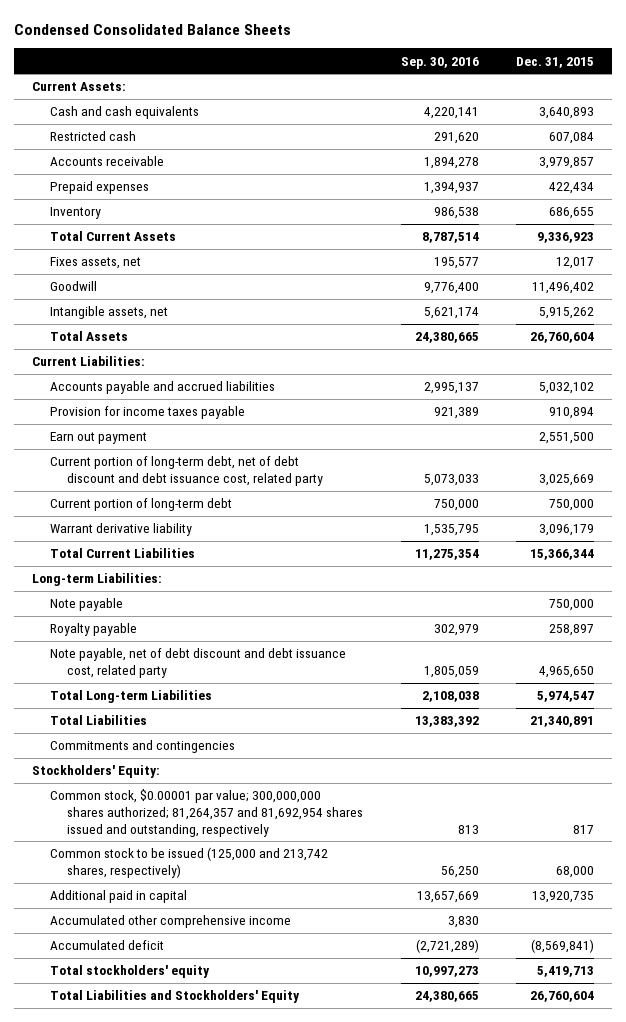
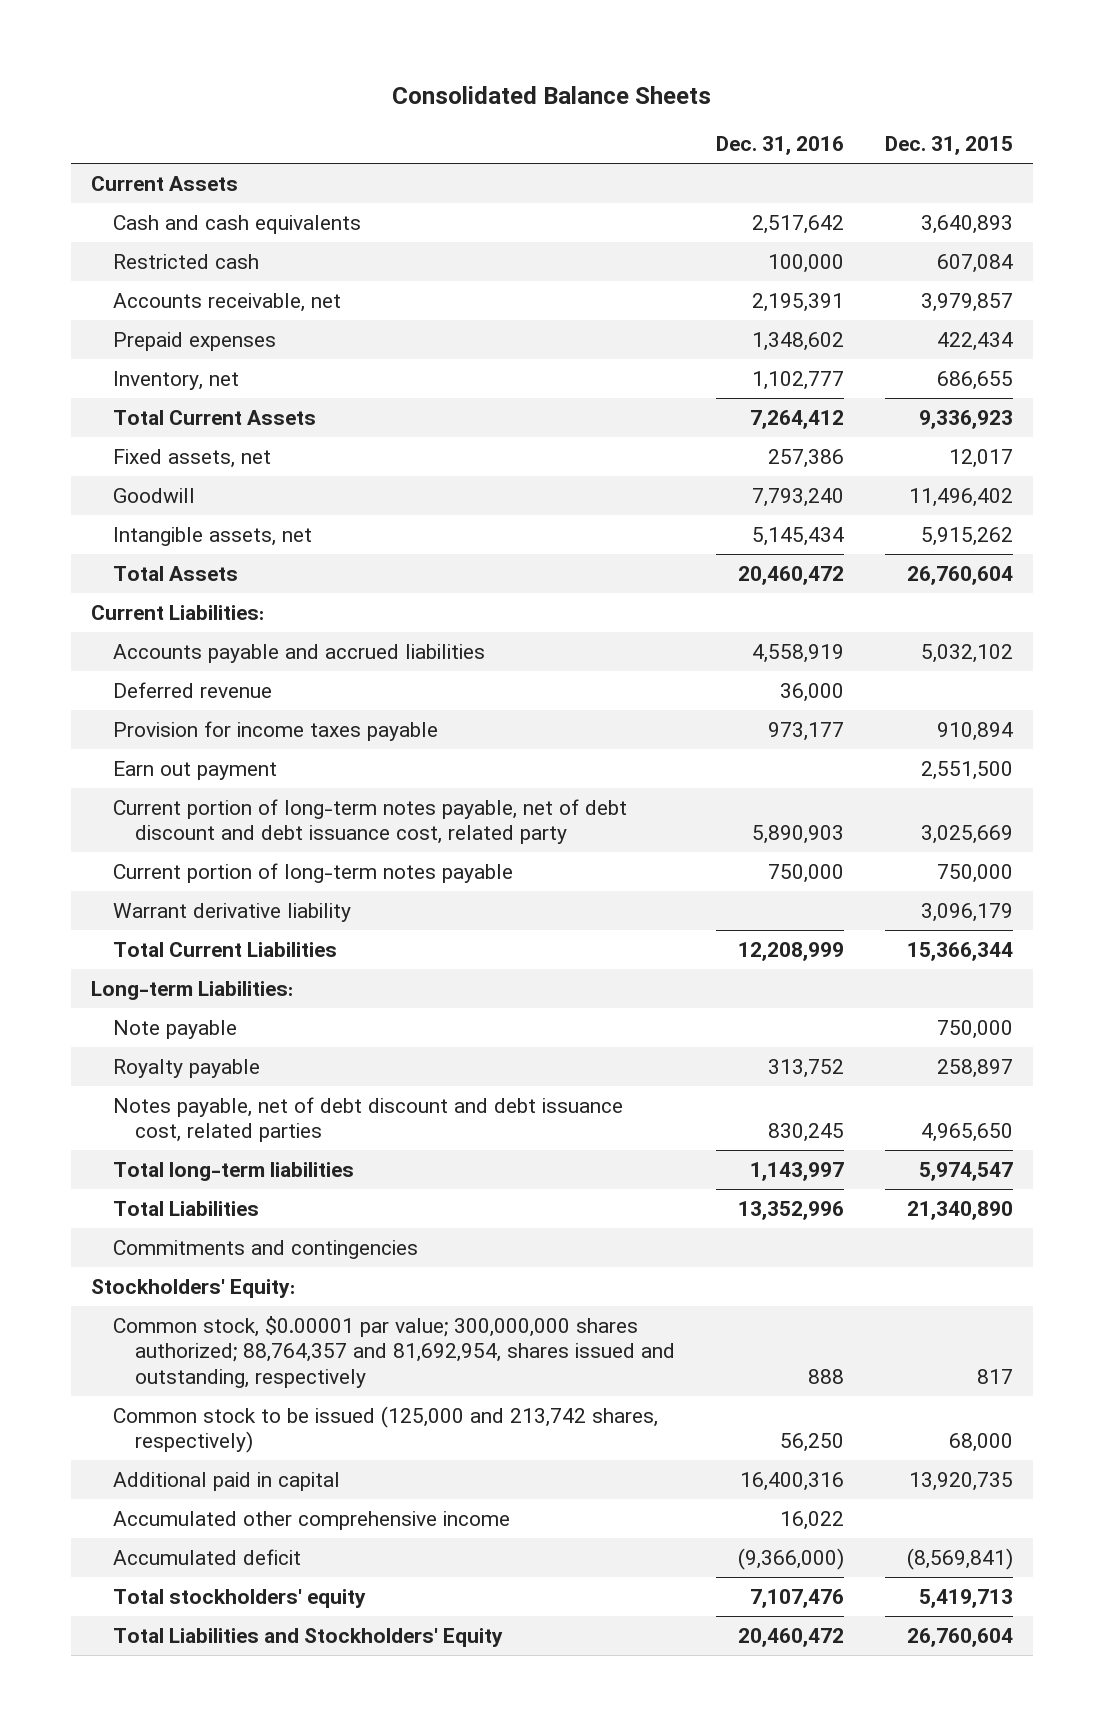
[13,23,291,35] Condensed Consolidated Balance Sheets -> [391,85,711,104] Consolidated Balance Sheets
[400,56,479,69] Sep. 30, 2016 -> none
none -> [715,136,844,156] Dec. 31, 2016
[32,82,127,92] Current Assets: -> [91,175,239,191] Current Assets
[49,156,164,167] Accounts receivable -> [113,292,342,312] Accounts receivable, net
[49,207,101,220] Inventory -> [113,370,240,390] Inventory, net
[49,257,141,270] Fixes assets, net -> [113,448,272,468] Fixed assets, net
none -> [113,681,273,698] Deferred revenue
[49,456,324,486] Current portion of long-term debt, net of debt discount and debt issuance cost, related party -> [113,798,628,845] Current portion of long-term notes payable, net of debt discount and debt issuance cost, related party
[49,498,232,512] Current portion of long-term debt -> [113,862,514,883] Current portion of long-term notes payable
[49,648,346,678] Note payable, net of debt discount and debt issuance cost, related party -> [113,1096,624,1143] Notes payable, net of debt discount and debt issuance cost, related parties
[49,690,212,704] Total Long-term Liabilities -> [113,1161,355,1181] Total long-term liabilities
[529,716,594,728] 21,340,891 -> [906,1200,1013,1220] 21,340,890
[49,789,364,837] Common stock, $0.00001 par value; 300,000,000 shares authorized; 81,264,357 and 81,692,954 shares issued and outstanding, respectively -> [113,1315,675,1388] Common stock, $0.00001 par value; 300,000,000 shares authorized; 88,764,357 and 81,692,954, shares issued and outstanding, respectively

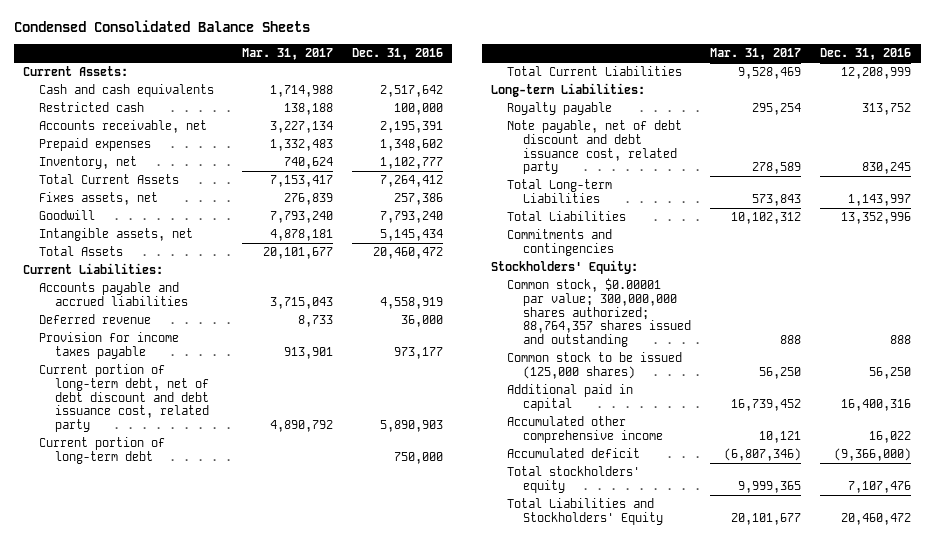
[391,85,711,104] Consolidated Balance Sheets -> [13,20,310,33] Condensed Consolidated Balance Sheets
[884,136,1013,156] Dec. 31, 2015 -> none
none -> [241,48,333,61] Mar. 31, 2017
[91,175,239,191] Current Assets -> [23,66,129,77] Current Assets:
[113,448,272,468] Fixed assets, net -> [39,192,159,206] Fixes assets, net
[113,760,278,780] Earn out payment -> none
[113,902,352,922] Warrant derivative liability -> none
[113,798,628,845] Current portion of long-term notes payable, net of debt discount and debt issuance cost, related party -> [39,364,209,433] Current portion of long-term debt, net of debt discount and debt issuance cost, related party
[113,862,514,883] Current portion of long-term notes payable -> [39,437,166,464] Current portion of long-term debt
[113,1019,238,1039] Note payable -> none
[113,1096,624,1143] Notes payable, net of debt discount and debt issuance cost, related parties -> [507,120,683,175] Note payable, net of debt discount and debt issuance cost, related party
[113,1161,355,1181] Total long-term liabilities -> [507,179,613,203] Total Long-term Liabilities
[113,1315,675,1388] Common stock, $0.00001 par value; 300,000,000 shares authorized; 88,764,357 and 81,692,954, shares issued and outstanding, respectively -> [507,278,692,348] Common stock, $0.00001 par value; 300,000,000 shares authorized; 88,764,357 shares issued and outstanding
[113,1405,659,1454] Common stock to be issued (125,000 and 213,742 shares, respectively) -> [507,352,683,379] Common stock to be issued (125,000 shares)

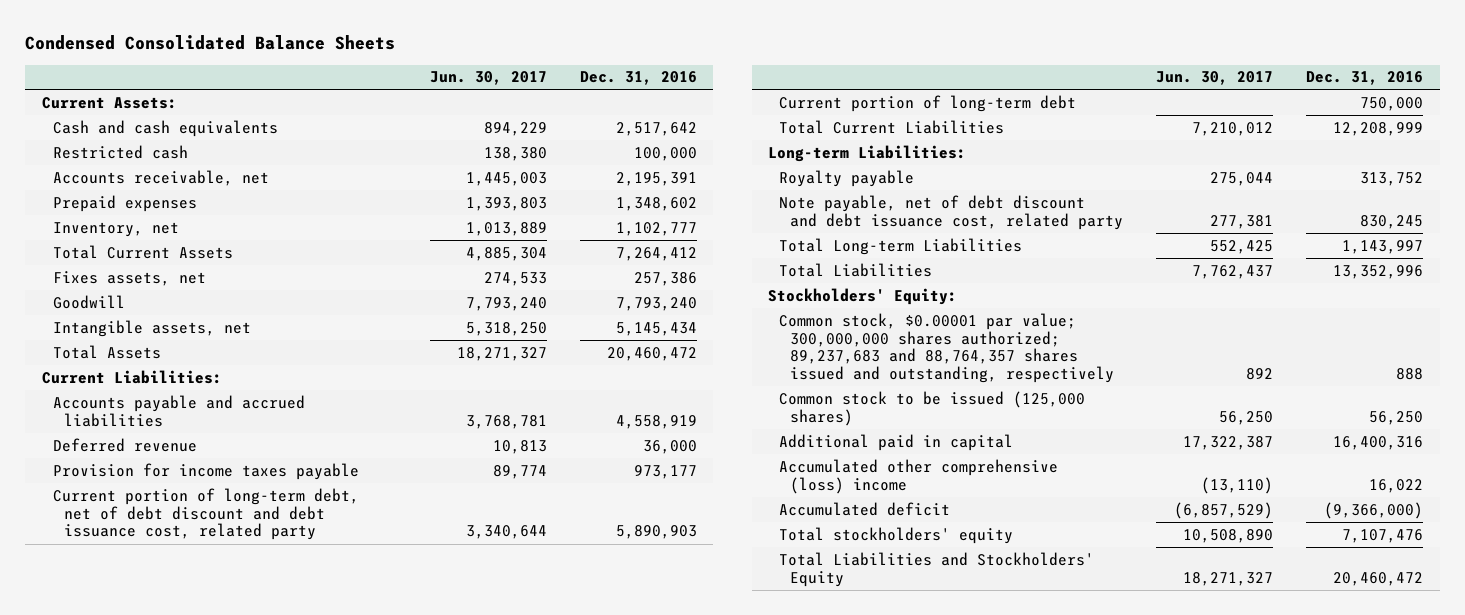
[241,48,333,61] Mar. 31, 2017 -> none
none -> [429,71,547,86] Jun. 30, 2017
[507,229,615,256] Commitments and contingencies -> none
[507,278,692,348] Common stock, $0.00001 par value; 300,000,000 shares authorized; 88,764,357 shares issued and outstanding -> [779,312,1115,384] Common stock, $0.00001 par value; 300,000,000 shares authorized; 89,237,683 and 88,764,357 shares issued and outstanding, respectively
[507,416,664,443] Accumulated other comprehensive income -> [779,458,1059,494] Accumulated other comprehensive (loss) income

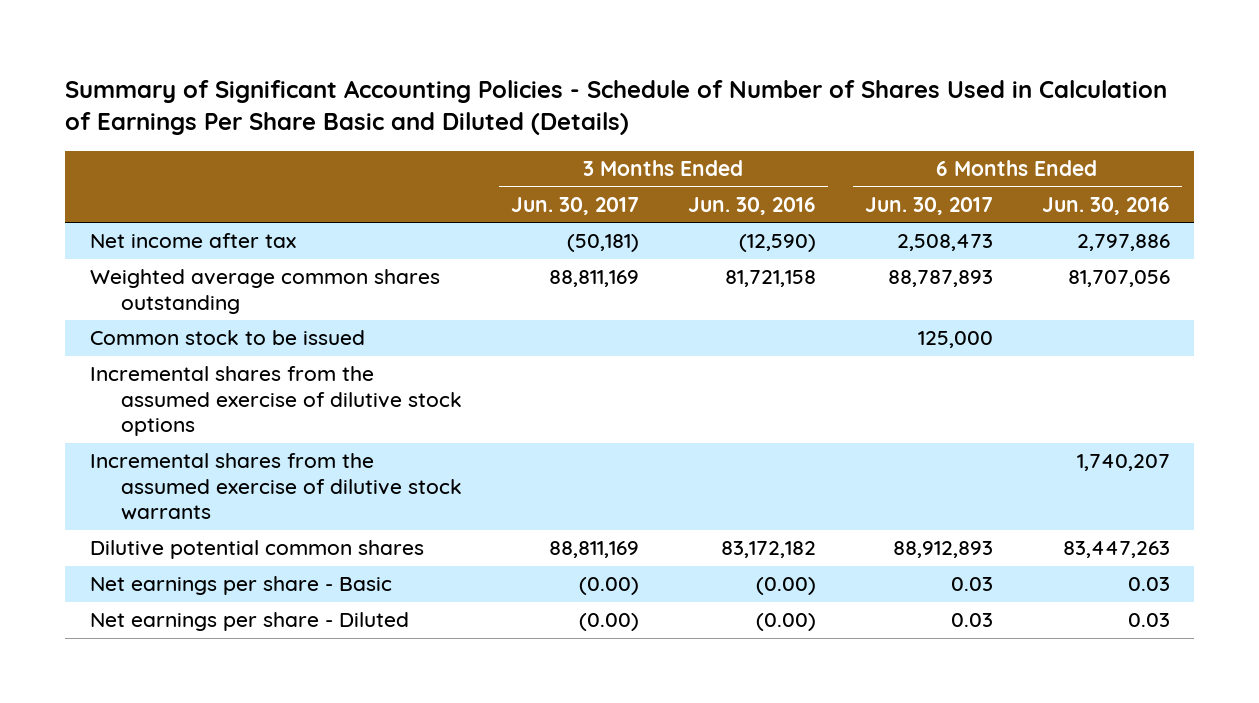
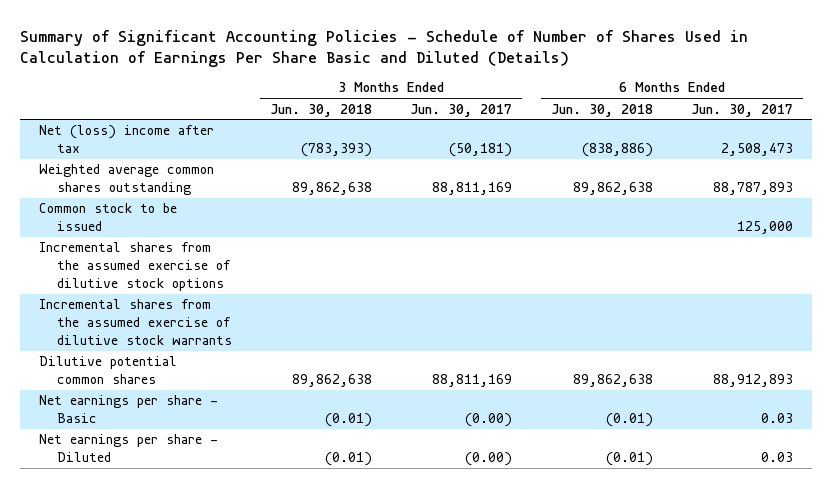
[687,196,816,215] Jun. 30, 2016 -> none
[1041,196,1170,215] Jun. 30, 2016 -> none
none -> [269,103,372,117] Jun. 30, 2018
none -> [550,103,653,117] Jun. 30, 2018
[89,233,296,249] Net income after tax -> [39,125,215,154] Net (loss) income after tax

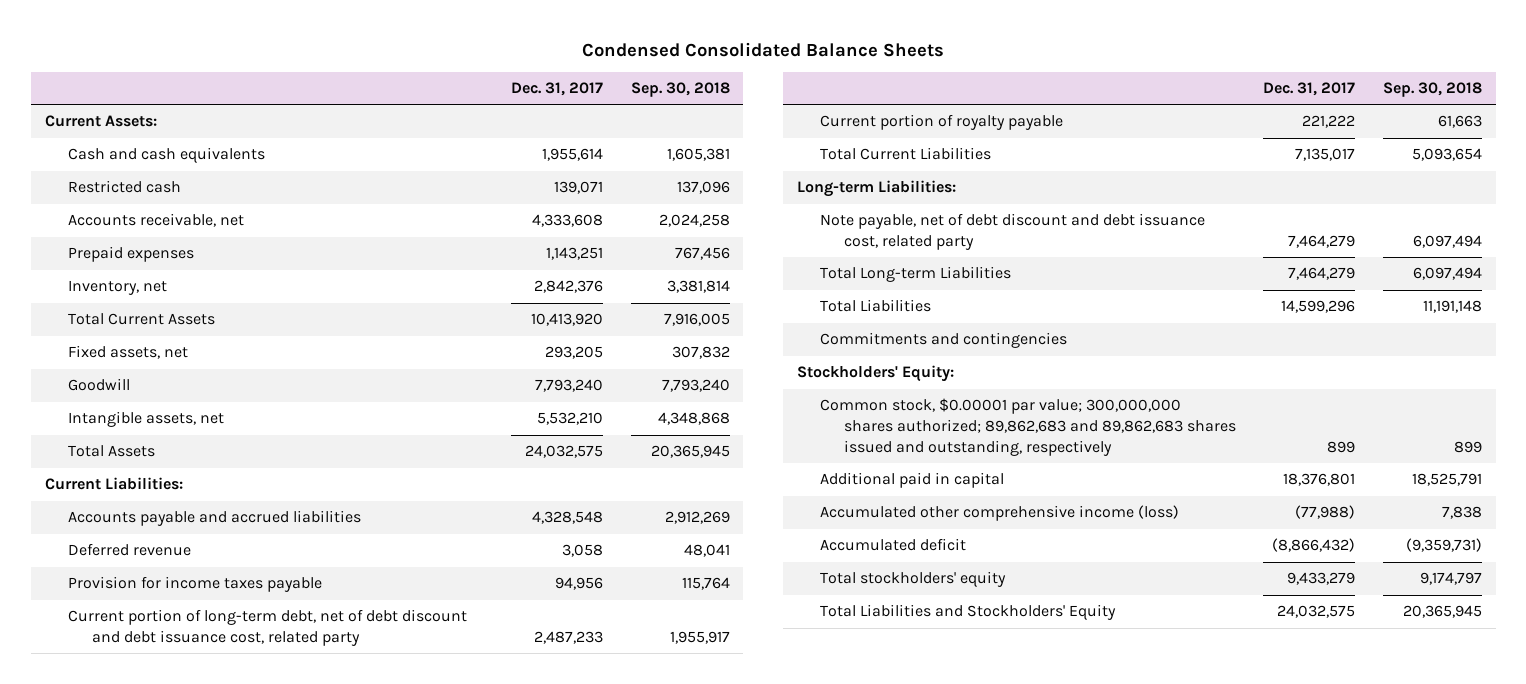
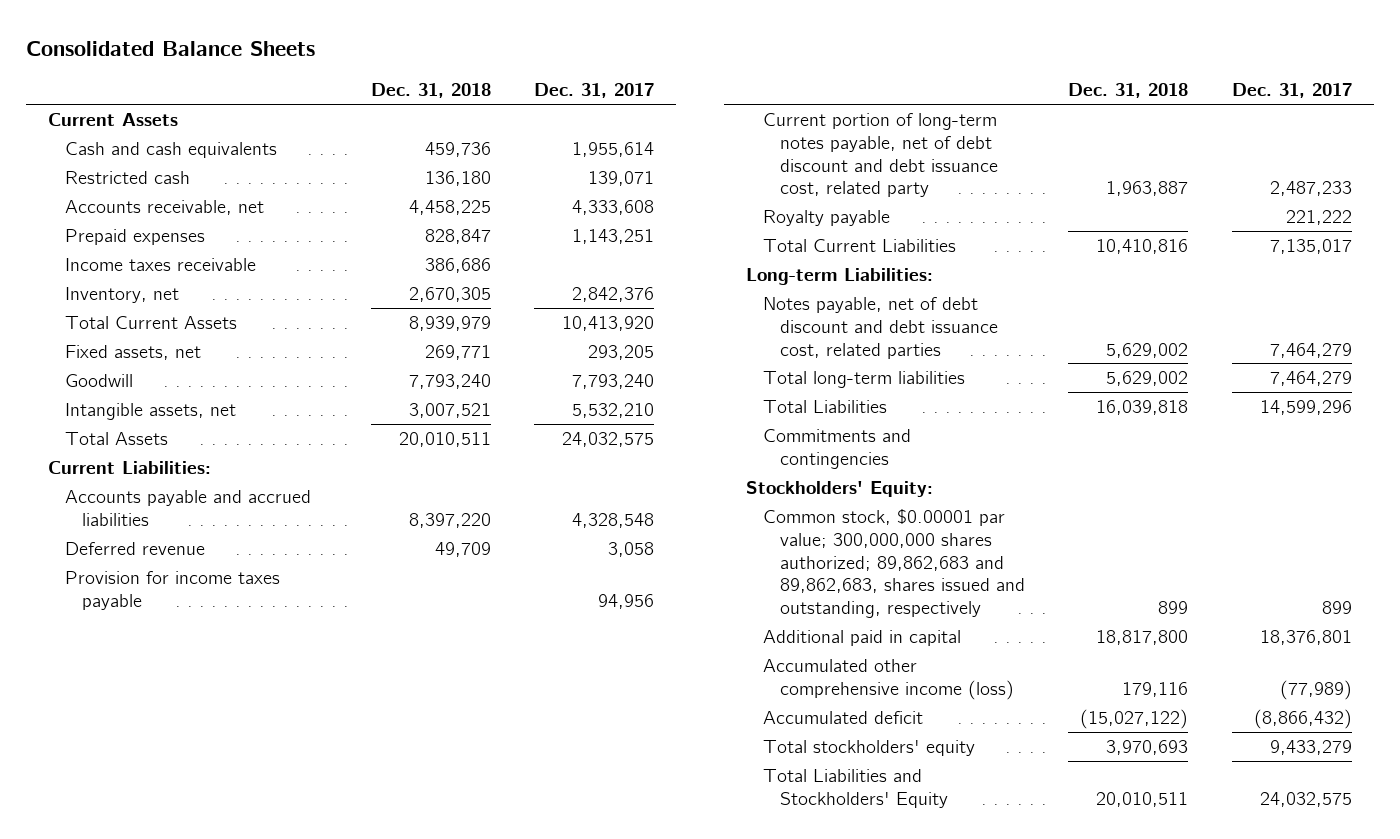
[582,41,945,57] Condensed Consolidated Balance Sheets -> [26,41,316,57] Consolidated Balance Sheets
[630,81,730,97] Sep. 30, 2018 -> none
none -> [370,83,491,99] Dec. 31, 2018
[44,115,157,128] Current Assets: -> [48,112,179,126] Current Assets
none -> [65,257,257,271] Income taxes receivable
[68,609,468,646] Current portion of long-term debt, net of debt discount and debt issuance cost, related party -> [762,112,998,198] Current portion of long-term notes payable, net of debt discount and debt issuance cost, related party
[820,114,1064,131] Current portion of royalty payable -> [762,209,890,226] Royalty payable
[820,213,1206,250] Note payable, net of debt discount and debt issuance cost, related party -> [762,296,998,359] Notes payable, net of debt discount and debt issuance cost, related parties
[820,266,1012,283] Total Long-term Liabilities -> [762,370,965,388] Total long-term liabilities
[820,398,1237,456] Common stock, $0.00001 par value; 300,000,000 shares authorized; 89,862,683 and 89,862,683 shares issued and outstanding, respectively -> [762,508,1025,619] Common stock, $0.00001 par value; 300,000,000 shares authorized; 89,862,683 and 89,862,683, shares issued and outstanding, respectively
[1295,505,1356,520] (77,988) -> [1279,679,1352,700] (77,989)

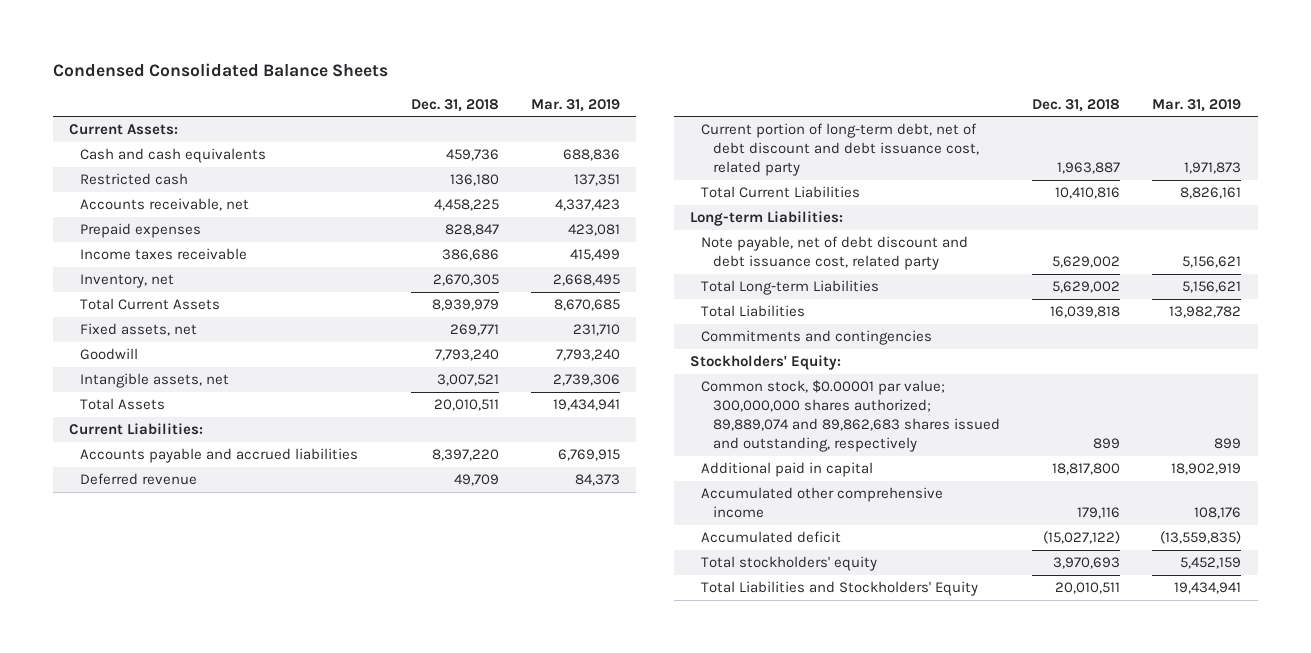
[26,41,316,57] Consolidated Balance Sheets -> [52,63,388,78] Condensed Consolidated Balance Sheets
[534,83,655,99] Dec. 31, 2017 -> none
none -> [531,98,621,112] Mar. 31, 2019
[48,112,179,126] Current Assets -> [69,124,179,136] Current Assets:
[65,570,281,610] Provision for income taxes payable -> none
[762,209,890,226] Royalty payable -> none
[762,112,998,198] Current portion of long-term notes payable, net of debt discount and debt issuance cost, related party -> [701,123,979,176] Current portion of long-term debt, net of debt discount and debt issuance cost, related party
[762,296,998,359] Notes payable, net of debt discount and debt issuance cost, related parties -> [701,236,969,271] Note payable, net of debt discount and debt issuance cost, related party
[762,370,965,388] Total long-term liabilities -> [701,280,880,296] Total Long-term Liabilities
[762,508,1025,619] Common stock, $0.00001 par value; 300,000,000 shares authorized; 89,862,683 and 89,862,683, shares issued and outstanding, respectively -> [701,380,1000,452] Common stock, $0.00001 par value; 300,000,000 shares authorized; 89,889,074 and 89,862,683 shares issued and outstanding, respectively
[762,658,1014,700] Accumulated other comprehensive income (loss) -> [701,487,944,519] Accumulated other comprehensive income

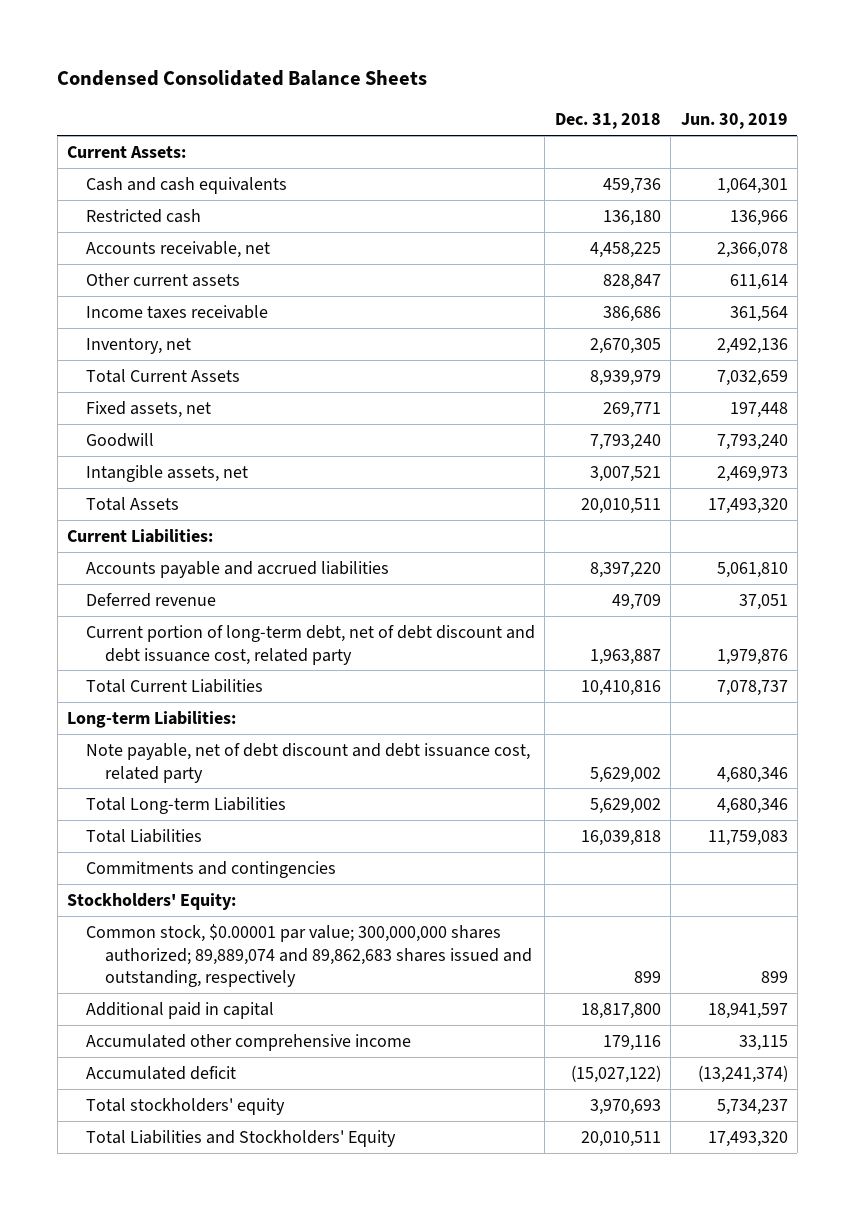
[531,98,621,112] Mar. 31, 2019 -> none
none -> [680,113,788,130] Jun. 30, 2019
[80,223,202,239] Prepaid expenses -> [85,272,240,287] Other current assets

